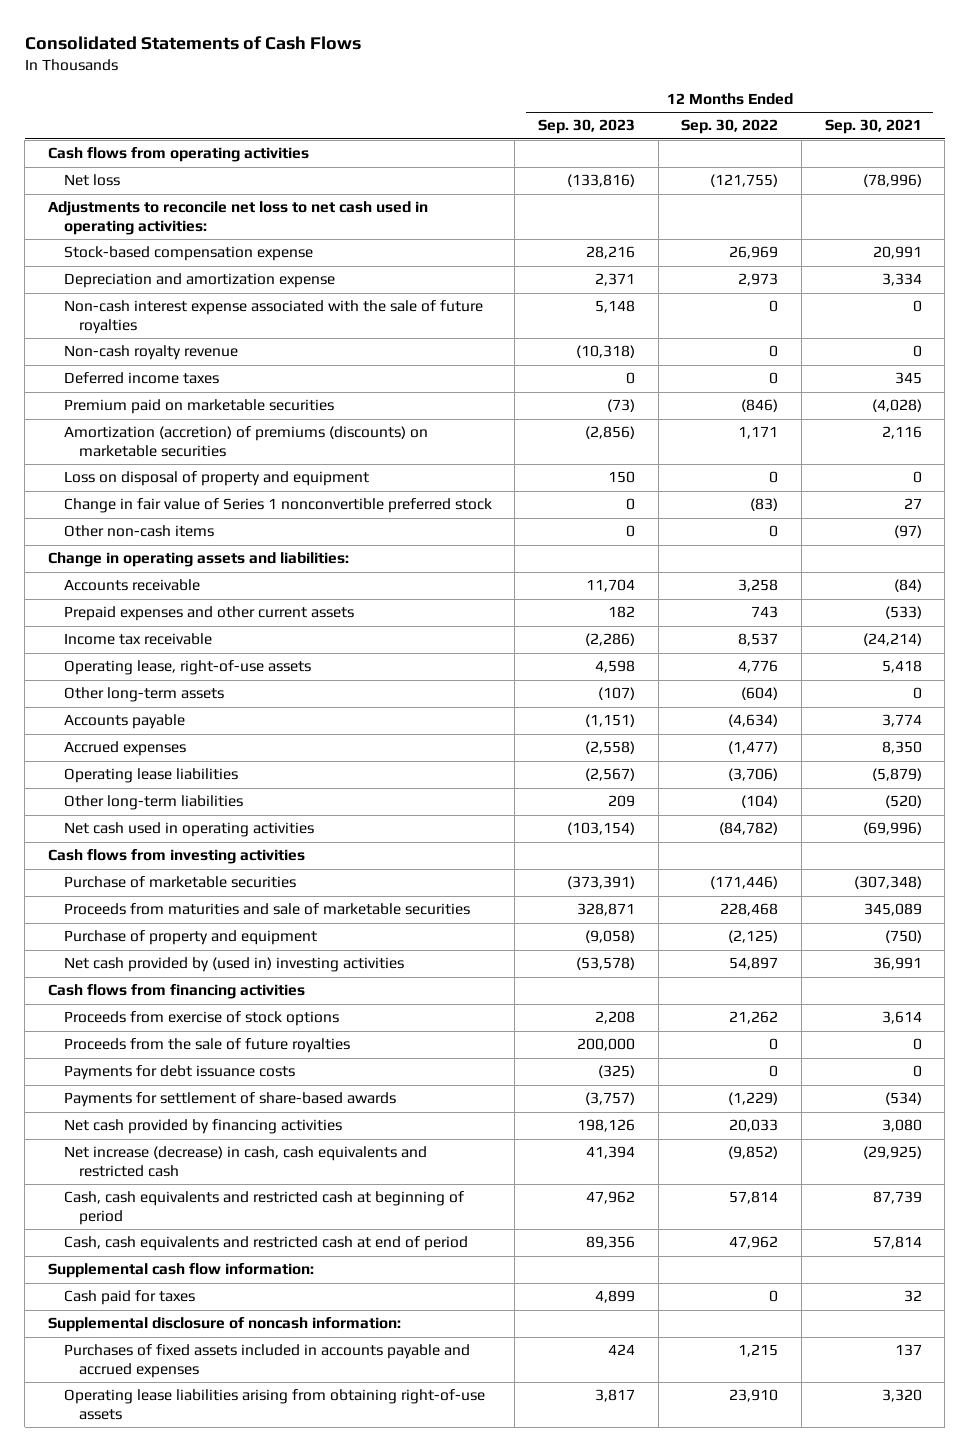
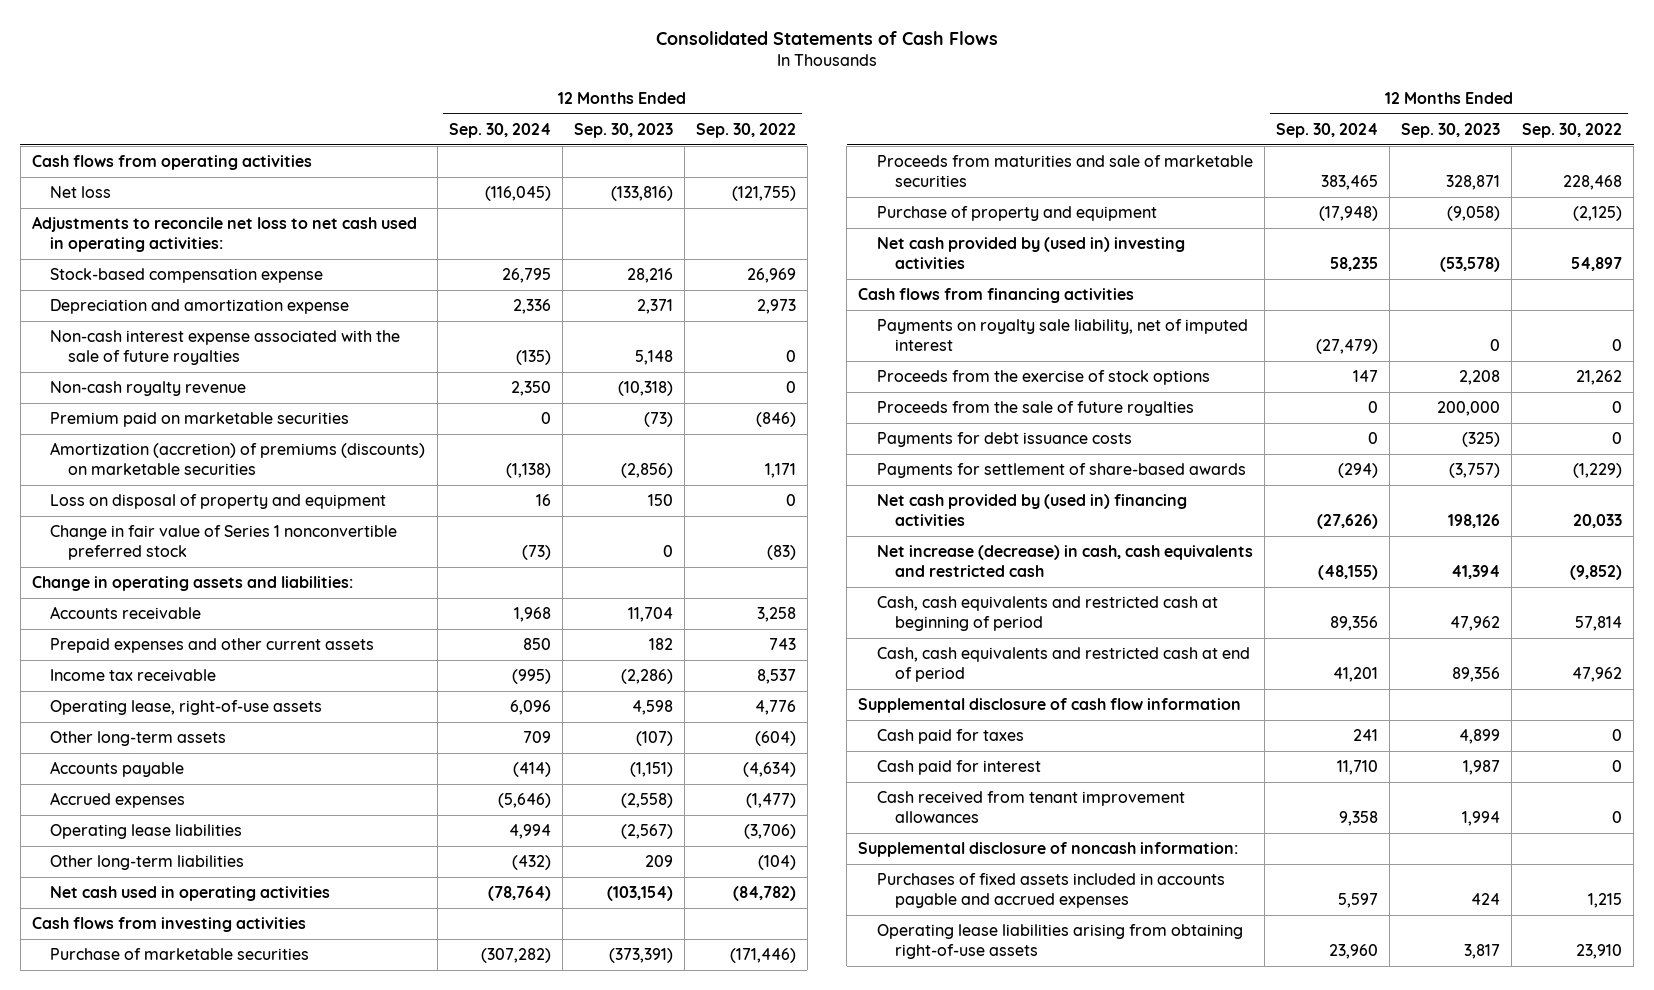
[824,119,922,135] Sep. 30, 2021 -> none
none -> [448,122,551,138] Sep. 30, 2024
[63,372,219,385] Deferred income taxes -> none
[63,525,214,538] Other non-cash items -> none
none -> [876,319,1248,352] Payments on royalty sale liability, net of imputed interest
[63,1011,339,1027] Proceeds from exercise of stock options -> [876,370,1210,386] Proceeds from the exercise of stock options
[63,1119,342,1135] Net cash provided by financing activities -> [876,494,1187,527] Net cash provided by (used in) financing activities
[47,1263,314,1279] Supplemental cash flow information: -> [858,698,1242,714] Supplemental disclosure of cash flow information
none -> [876,760,1041,776] Cash paid for interest
none -> [876,791,1185,824] Cash received from tenant improvement allowances

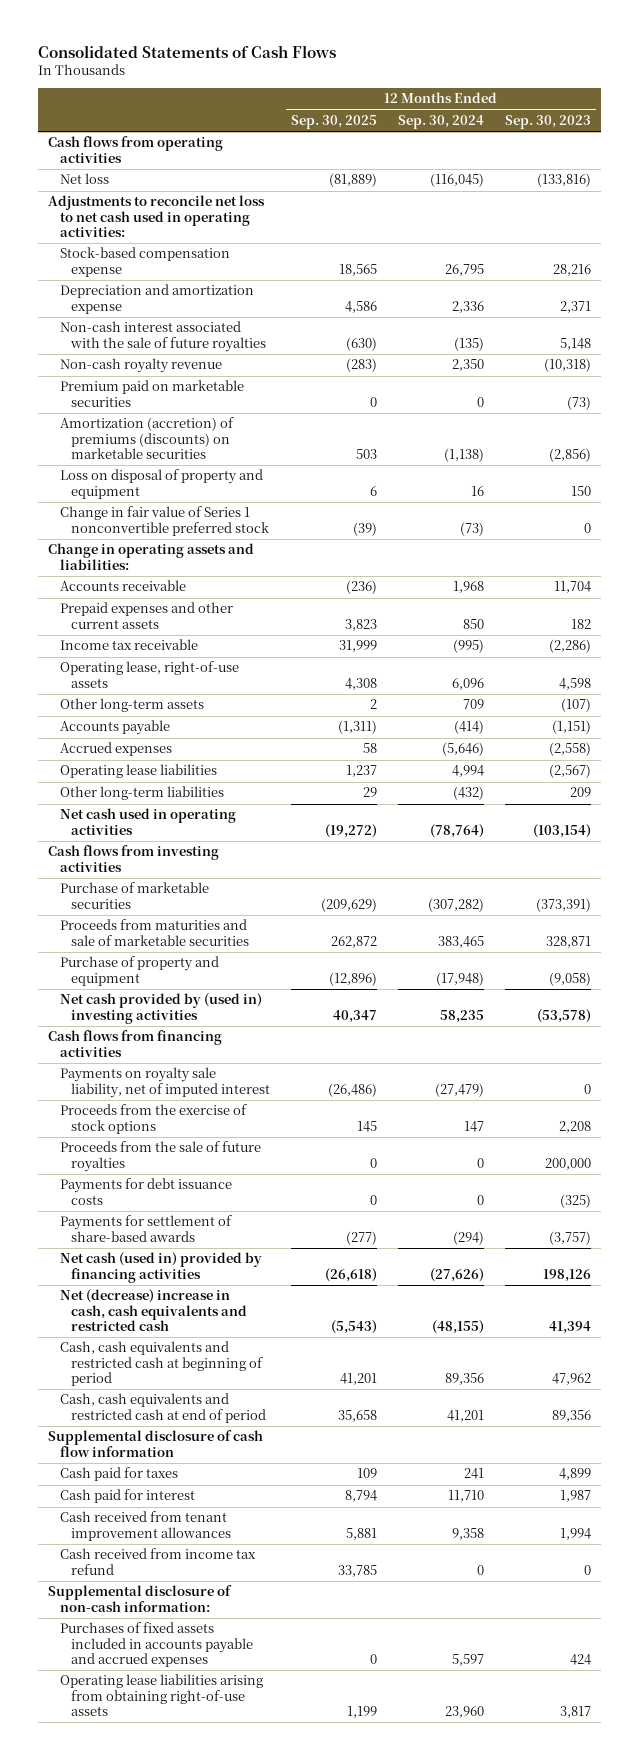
[695,122,796,138] Sep. 30, 2022 -> none
none -> [291,115,378,130] Sep. 30, 2025
[49,330,400,366] Non-cash interest expense associated with the sale of future royalties -> [59,321,267,352] Non-cash interest associated with the sale of future royalties
[876,494,1187,527] Net cash provided by (used in) financing activities -> [59,1252,262,1283] Net cash (used in) provided by financing activities
[876,545,1253,578] Net increase (decrease) in cash, cash equivalents and restricted cash -> [59,1289,248,1331] Net (decrease) increase in cash, cash equivalents and restricted cash
none -> [59,1548,256,1575] Cash received from income tax refund
[858,842,1239,858] Supplemental disclosure of noncash information: -> [48,1585,233,1612] Supplemental disclosure of non-cash information:

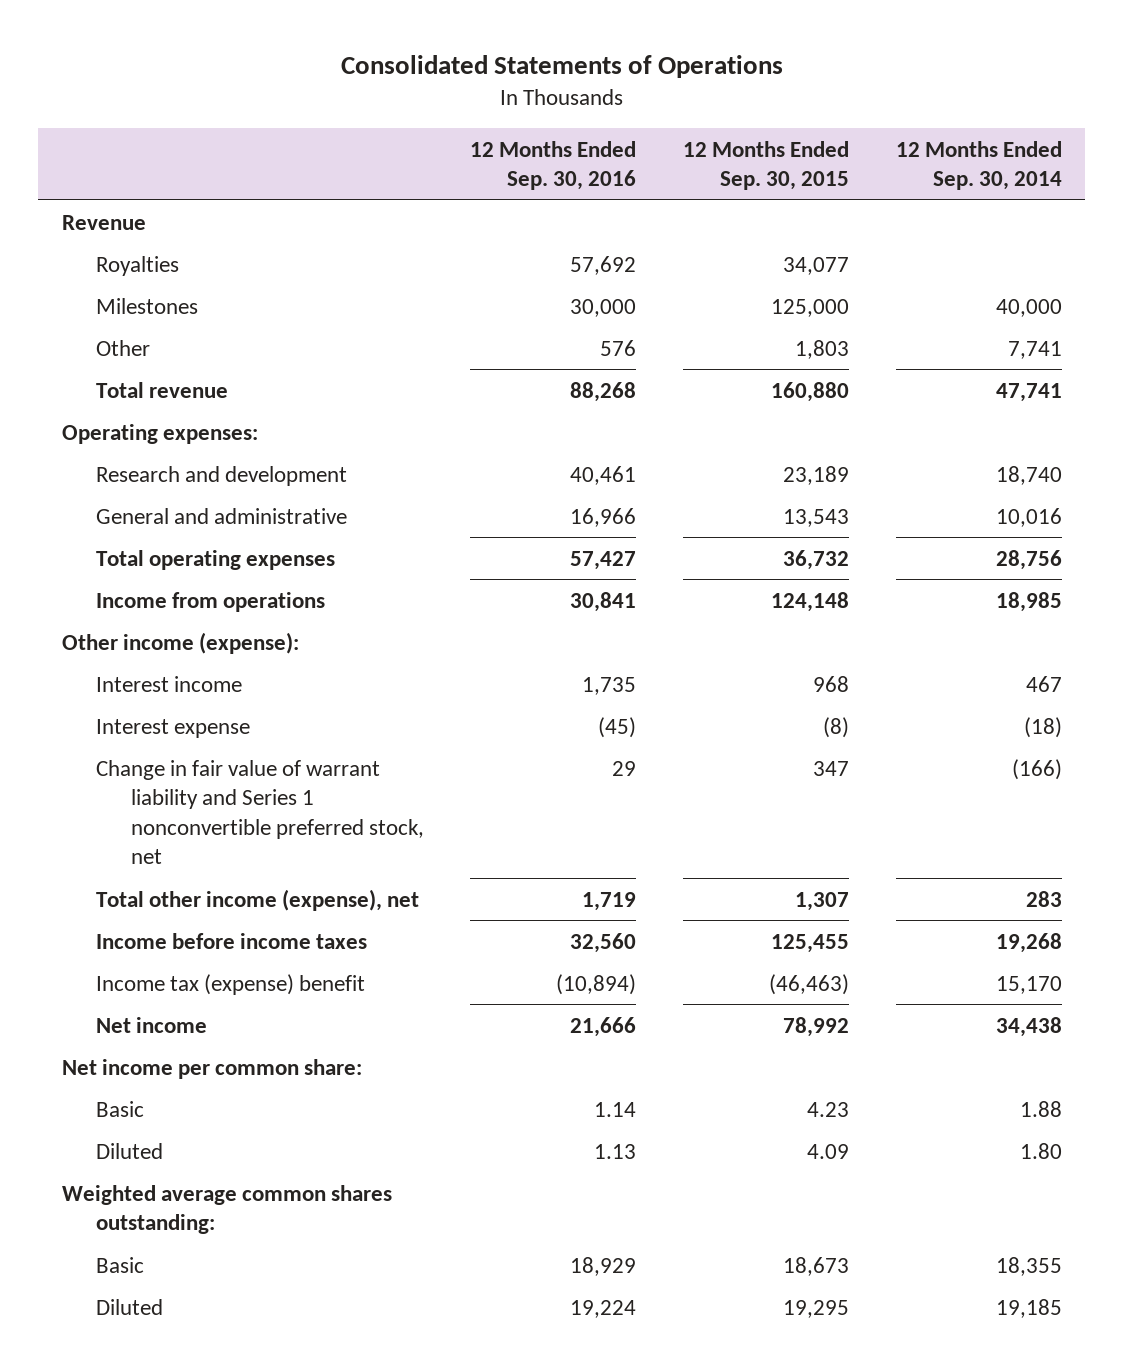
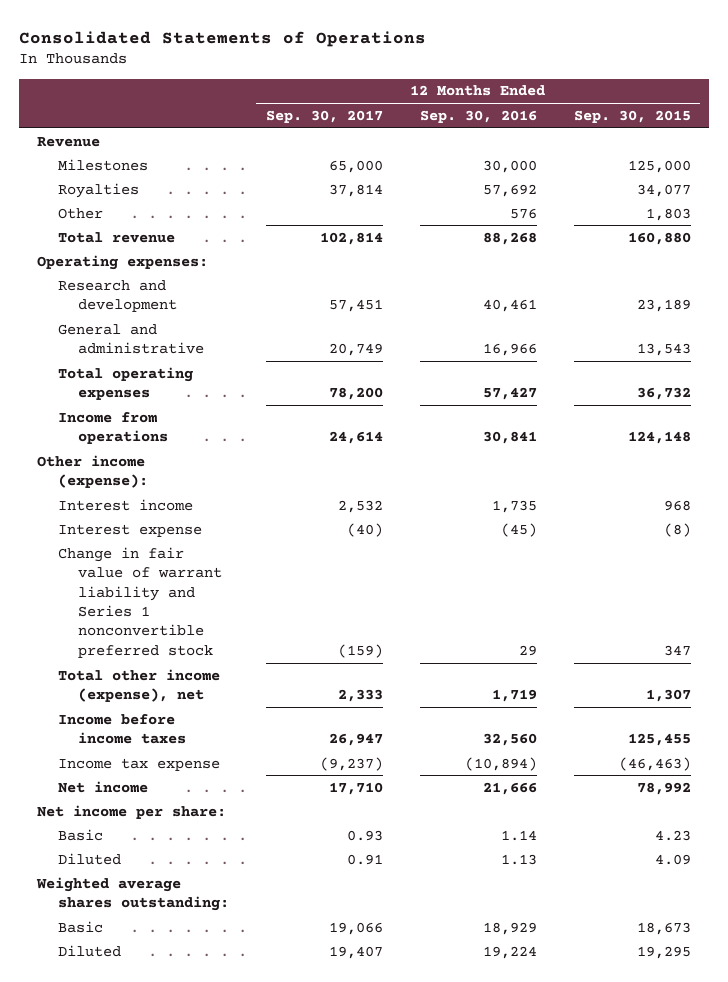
[895,140,1062,191] 12 Months Ended Sep. 30, 2014 -> none
none -> [265,109,383,123] Sep. 30, 2017
[96,255,180,276] Royalties -> [57,182,139,198] Royalties
[96,759,424,865] Change in fair value of warrant liability and Series 1 nonconvertible preferred stock, net -> [57,546,222,658] Change in fair value of warrant liability and Series 1 nonconvertible preferred stock
[96,973,366,995] Income tax (expense) benefit -> [57,757,220,771] Income tax expense
[61,1058,362,1079] Net income per common share: -> [37,804,227,819] Net income per share:
[61,1184,392,1235] Weighted average common shares outstanding: -> [36,876,229,912] Weighted average shares outstanding:

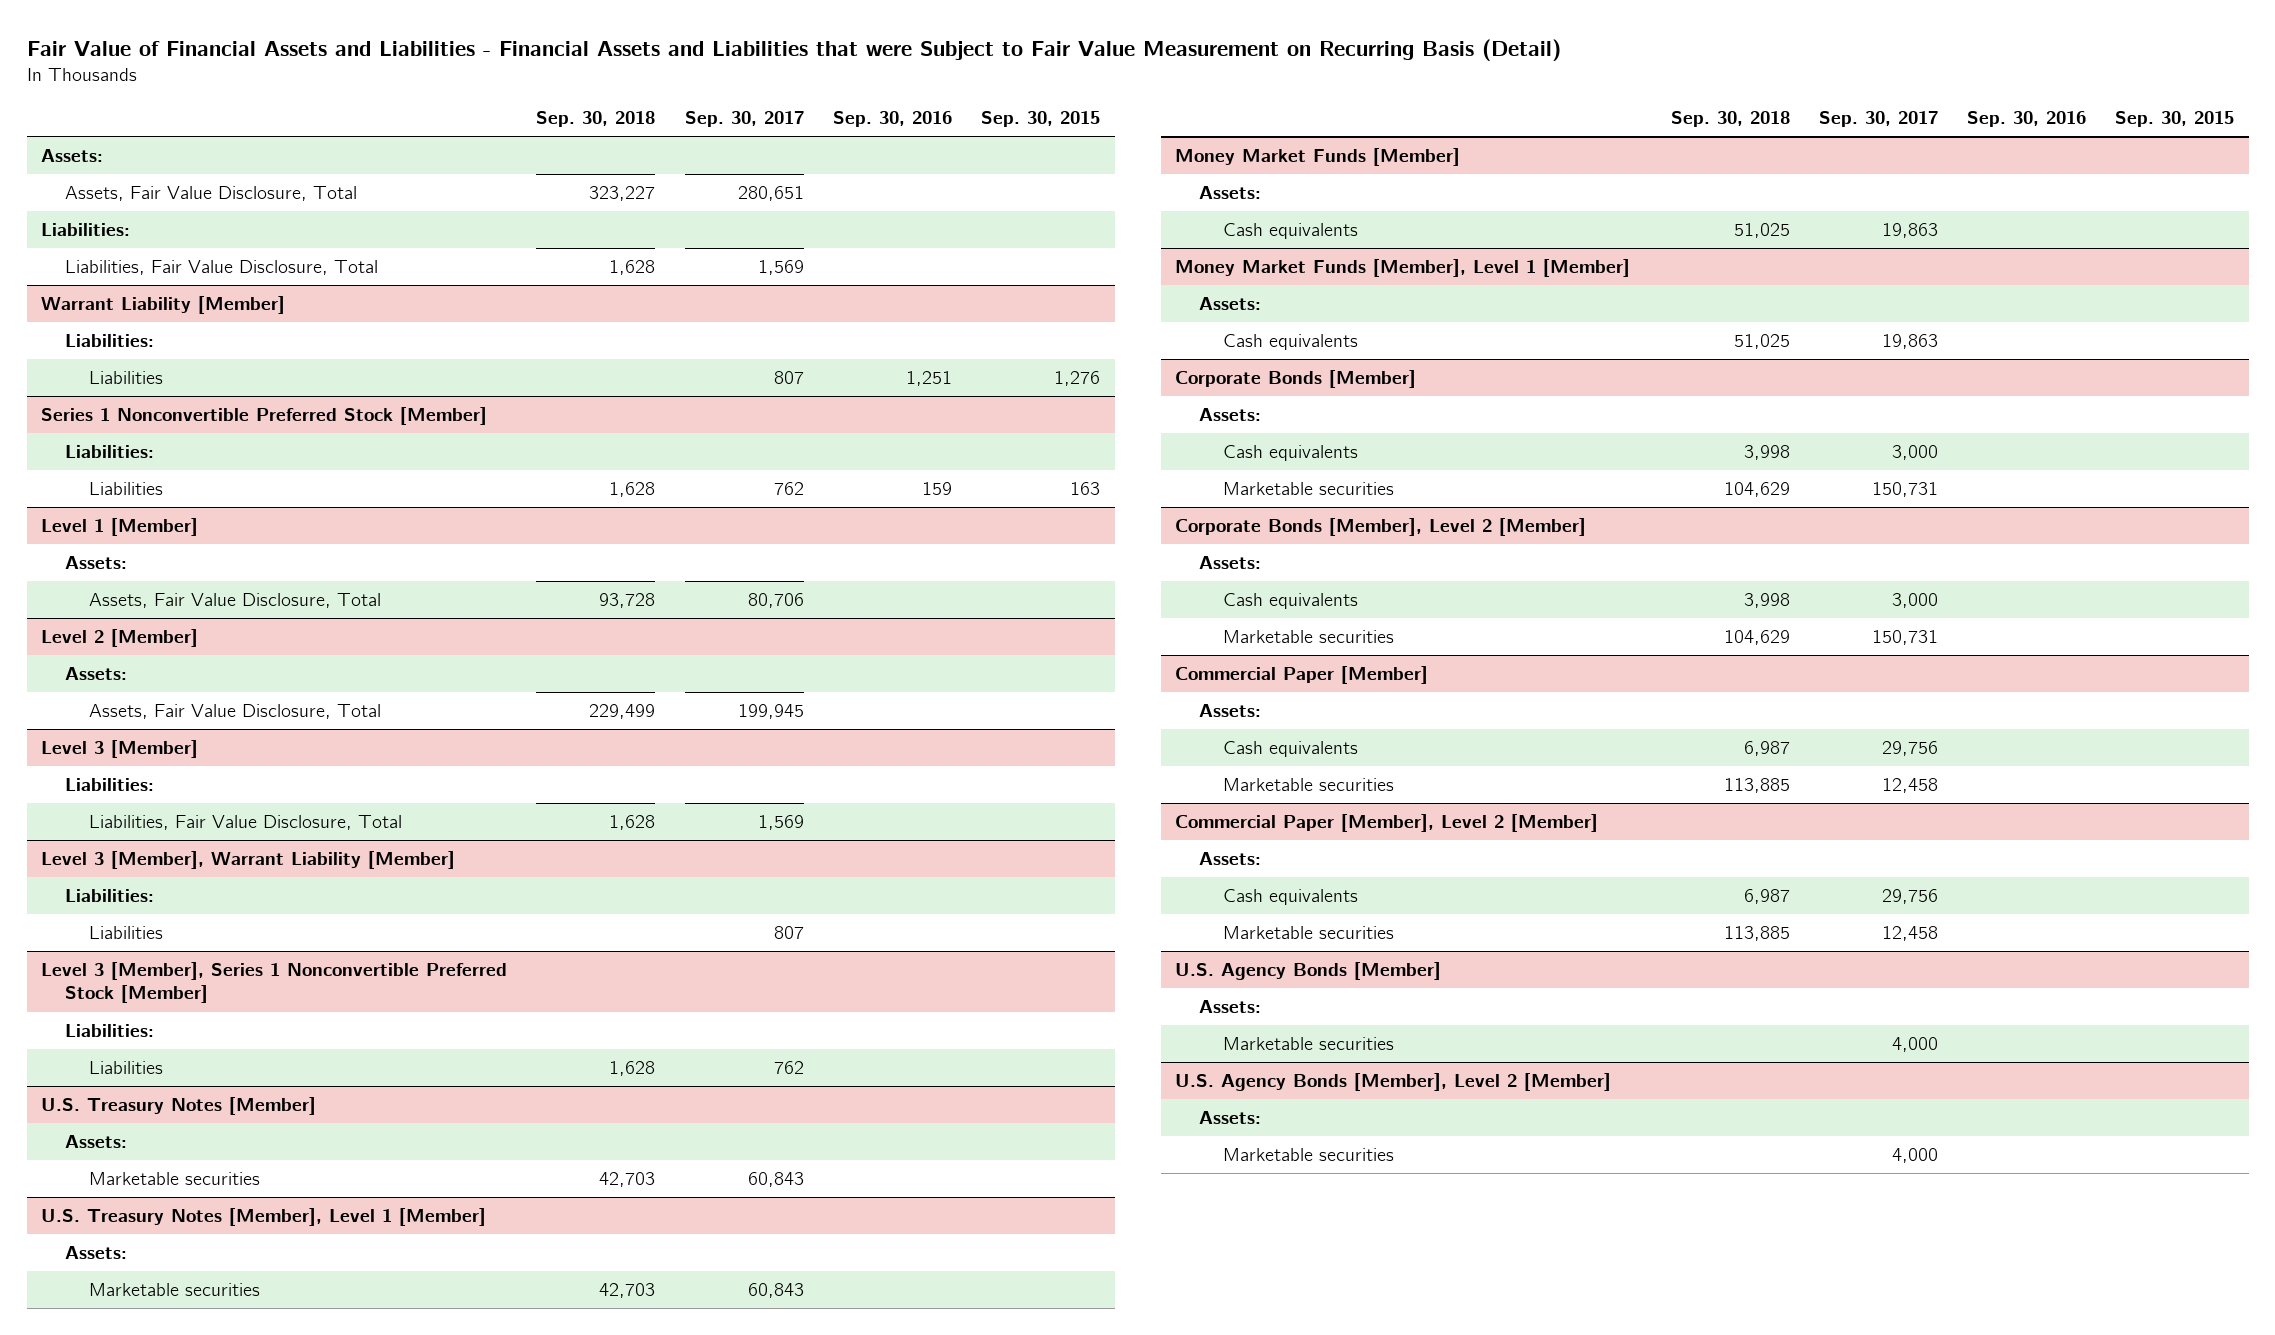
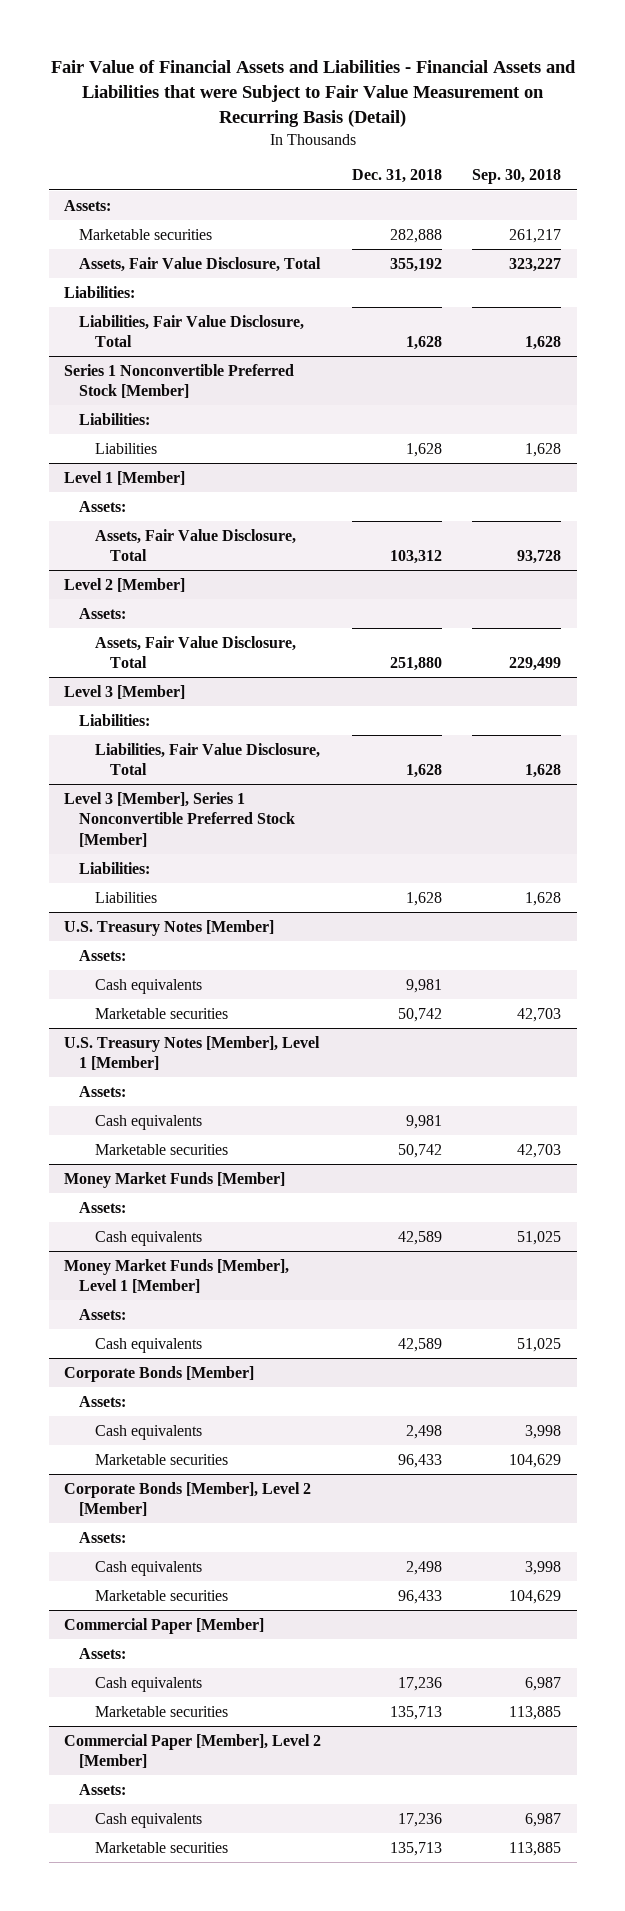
[684,111,804,128] Sep. 30, 2017 -> none
[832,111,952,128] Sep. 30, 2016 -> none
[980,111,1100,128] Sep. 30, 2015 -> none
none -> [351,169,442,184] Dec. 31, 2018
none -> [79,228,213,240] Marketable securities
[41,296,286,315] Warrant Liability [Member] -> none
[64,334,154,348] Liabilities: -> none
[88,371,163,385] Liabilities -> none
[41,851,456,870] Level 3 [Member], Warrant Liability [Member] -> none
[64,889,154,903] Liabilities: -> none
[88,926,163,940] Liabilities -> none
none -> [94,978,202,994] Cash equivalents
none -> [94,1114,202,1130] Cash equivalents
[1175,962,1442,981] U.S. Agency Bonds [Member] -> none
[1199,1000,1262,1014] Assets: -> none
[1222,1037,1394,1051] Marketable securities -> none
[1175,1073,1612,1092] U.S. Agency Bonds [Member], Level 2 [Member] -> none
[1199,1111,1262,1125] Assets: -> none
[1222,1148,1394,1162] Marketable securities -> none

